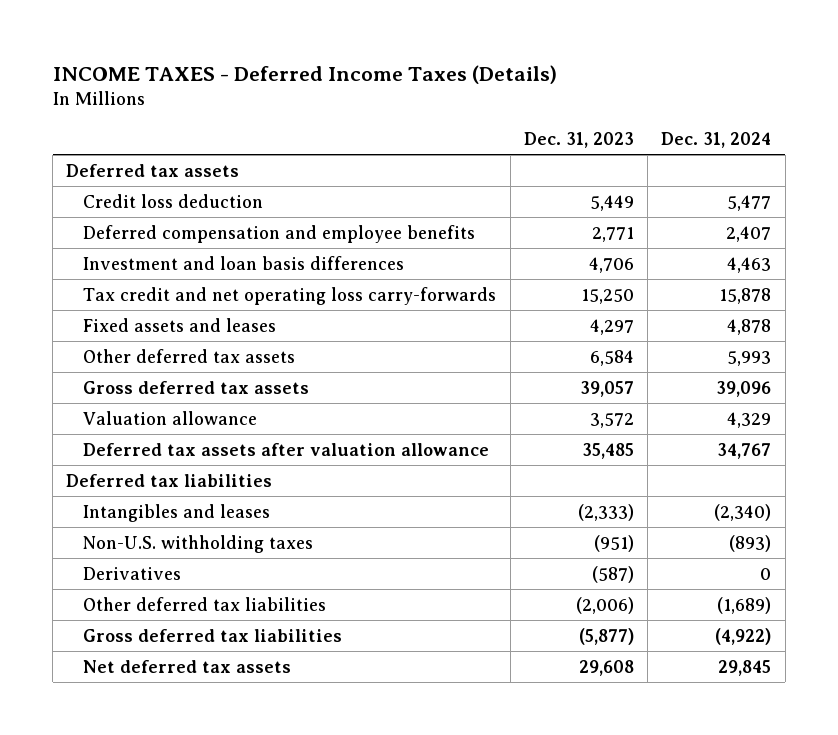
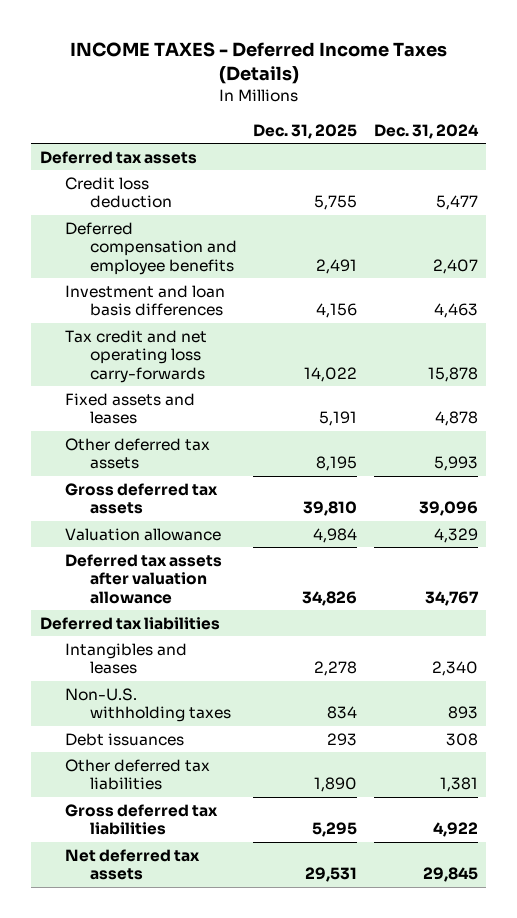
[523,132,634,149] Dec. 31, 2023 -> none
none -> [253,123,358,139] Dec. 31, 2025
[83,566,182,580] Derivatives -> none
[714,503,772,521] (2,340) -> [431,661,478,677] 2,340
[729,534,772,552] (893) -> [447,706,478,720] 893
none -> [64,732,184,746] Debt issuances
[717,596,772,614] (1,689) -> [439,777,478,793] 1,381
[715,627,772,645] (4,922) -> [432,822,478,838] 4,922

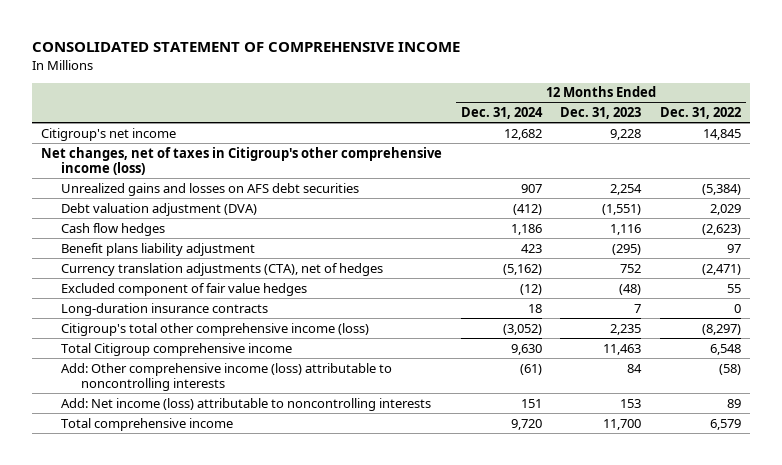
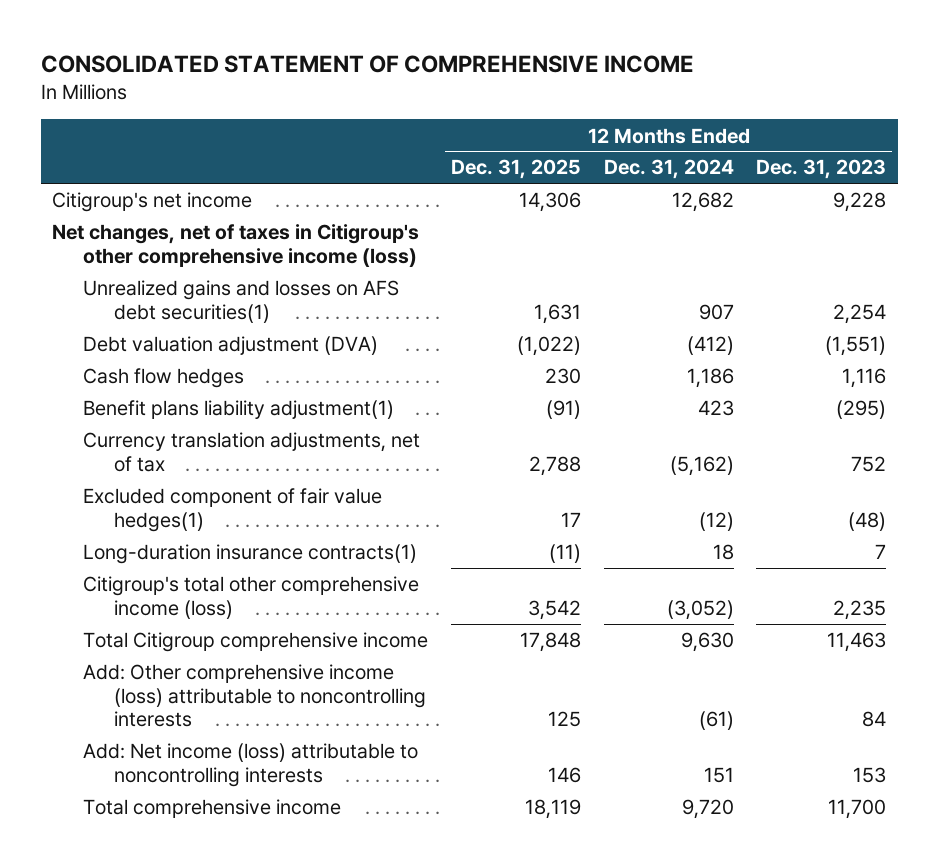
[660,106,742,119] Dec. 31, 2022 -> none
none -> [450,159,581,180] Dec. 31, 2025
[60,182,359,196] Unrealized gains and losses on AFS debt securities -> [83,280,400,323] Unrealized gains and losses on AFS debt securities(1)
[60,242,255,256] Benefit plans liability adjustment -> [83,400,395,420] Benefit plans liability adjustment(1)
[60,262,383,276] Currency translation adjustments (CTA), net of hedges -> [83,432,421,472] Currency translation adjustments, net of tax
[60,282,307,296] Excluded component of fair value hedges -> [83,488,383,532] Excluded component of fair value hedges(1)
[60,302,268,316] Long-duration insurance contracts -> [83,544,418,565] Long-duration insurance contracts(1)

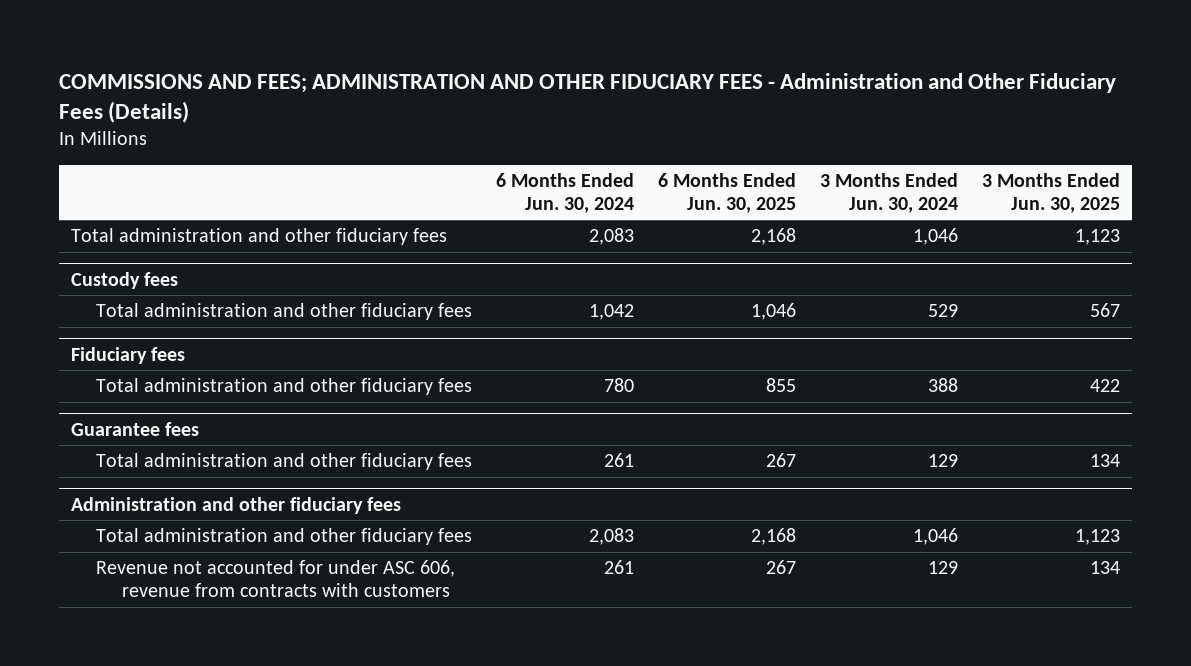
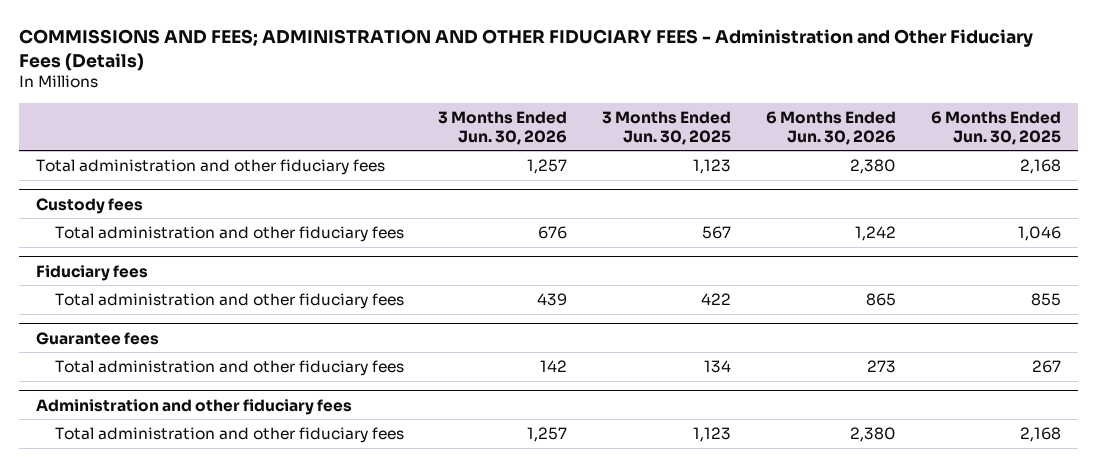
[496,173,635,213] 6 Months Ended Jun. 30, 2024 -> none
[820,173,959,213] 3 Months Ended Jun. 30, 2024 -> none
none -> [438,110,568,145] 3 Months Ended Jun. 30, 2026
none -> [766,110,897,145] 6 Months Ended Jun. 30, 2026
[96,560,456,598] Revenue not accounted for under ASC 606, revenue from contracts with customers -> none

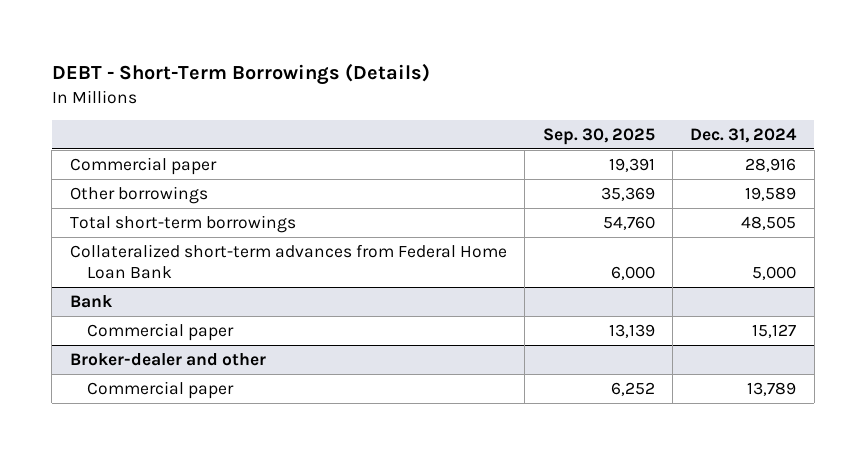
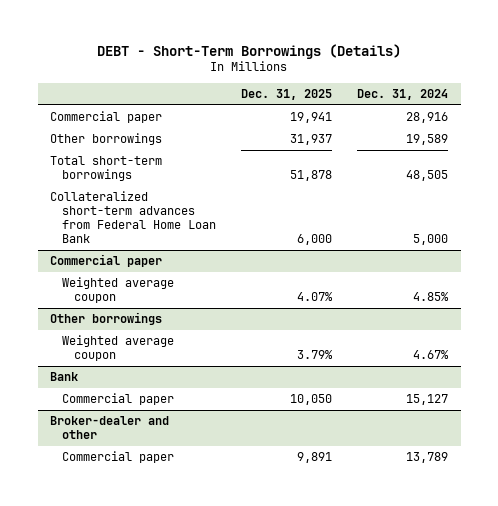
[542,128,655,146] Sep. 30, 2025 -> none
none -> [240,88,332,100] Dec. 31, 2025
none -> [50,254,163,268] Commercial paper
none -> [61,277,174,304] Weighted average coupon
none -> [50,312,163,326] Other borrowings
none -> [61,335,174,362] Weighted average coupon

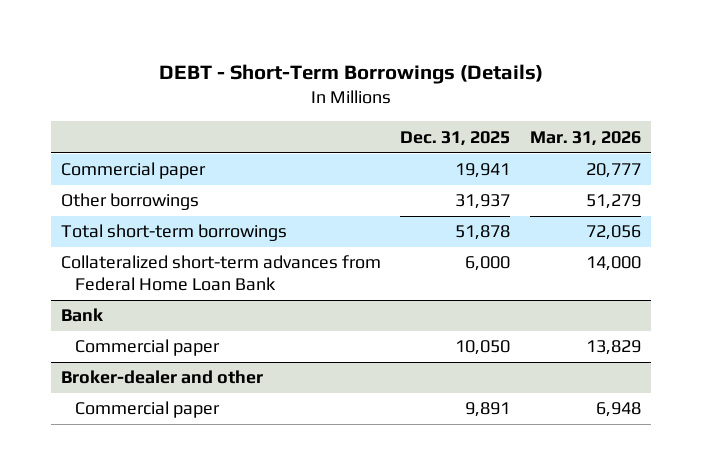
[357,88,449,100] Dec. 31, 2024 -> none
none -> [529,130,641,146] Mar. 31, 2026
[50,254,163,268] Commercial paper -> none
[61,277,174,304] Weighted average coupon -> none
[50,312,163,326] Other borrowings -> none
[61,335,174,362] Weighted average coupon -> none

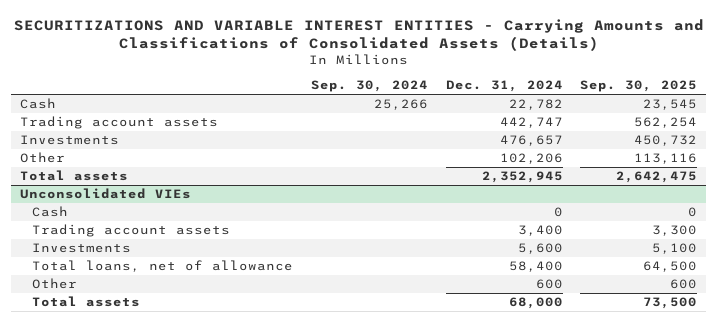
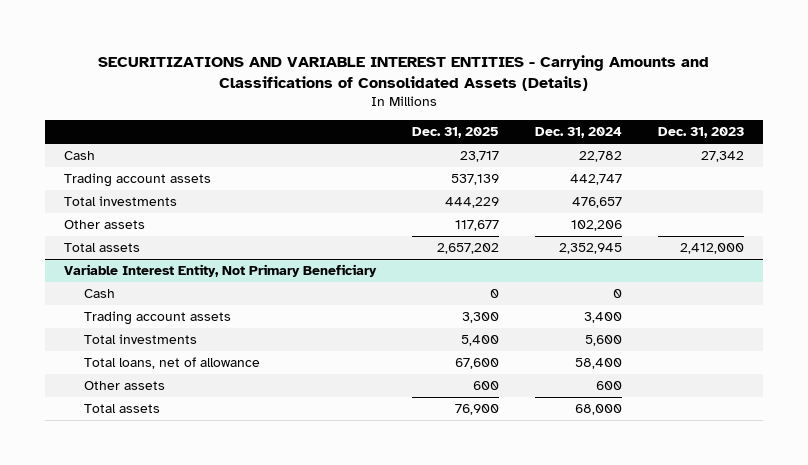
[310,80,428,93] Sep. 30, 2024 -> none
[580,80,698,93] Sep. 30, 2025 -> none
none -> [411,127,499,139] Dec. 31, 2025
none -> [658,127,745,139] Dec. 31, 2023
[20,135,120,146] Investments -> [63,196,177,207] Total investments
[20,152,66,164] Other -> [63,220,145,230] Other assets
[20,188,192,200] Unconsolidated VIEs -> [63,264,377,278] Variable Interest Entity, Not Primary Beneficiary
[32,243,132,254] Investments -> [83,334,197,345] Total investments
[32,278,78,290] Other -> [83,381,165,391] Other assets

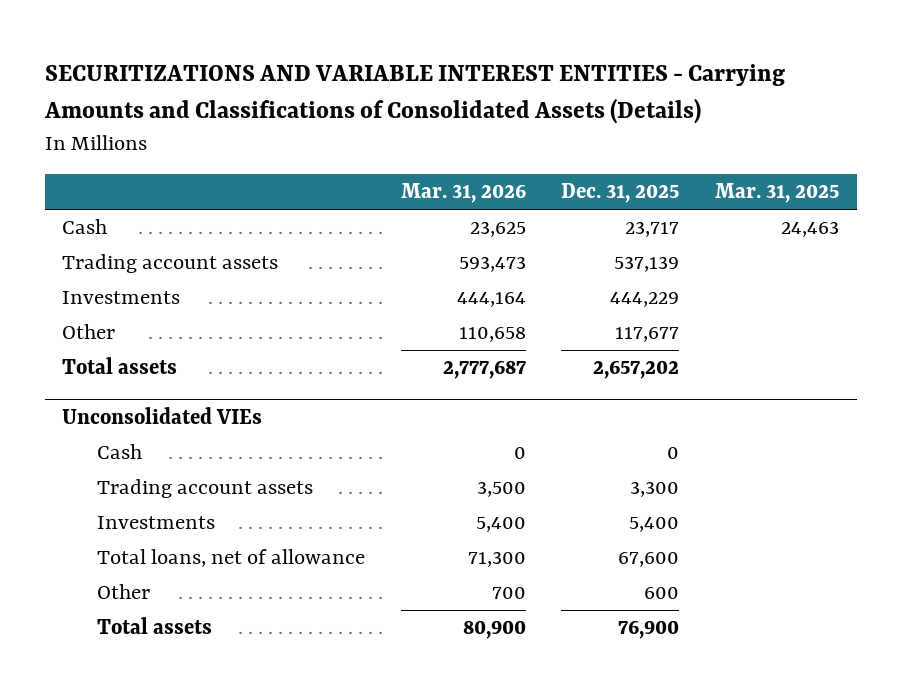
[535,127,623,139] Dec. 31, 2024 -> none
[658,127,745,139] Dec. 31, 2023 -> none
none -> [400,183,526,204] Mar. 31, 2026
none -> [714,183,839,204] Mar. 31, 2025
[63,196,177,207] Total investments -> [62,291,181,305] Investments
[63,220,145,230] Other assets -> [62,324,116,340] Other
[63,264,377,278] Variable Interest Entity, Not Primary Beneficiary -> [62,406,263,424] Unconsolidated VIEs
[83,334,197,345] Total investments -> [97,516,216,530] Investments
[83,381,165,391] Other assets -> [97,584,151,600] Other

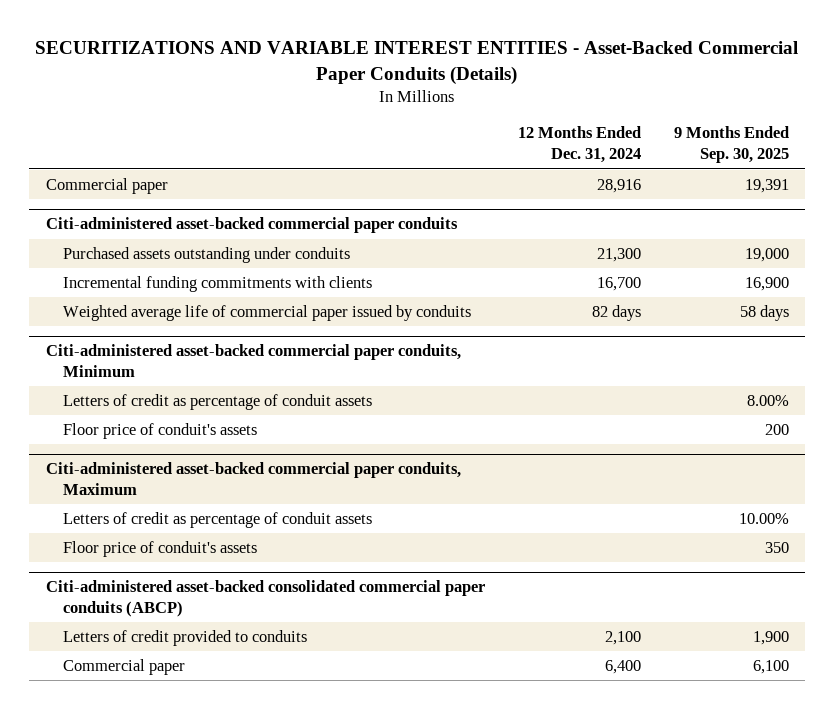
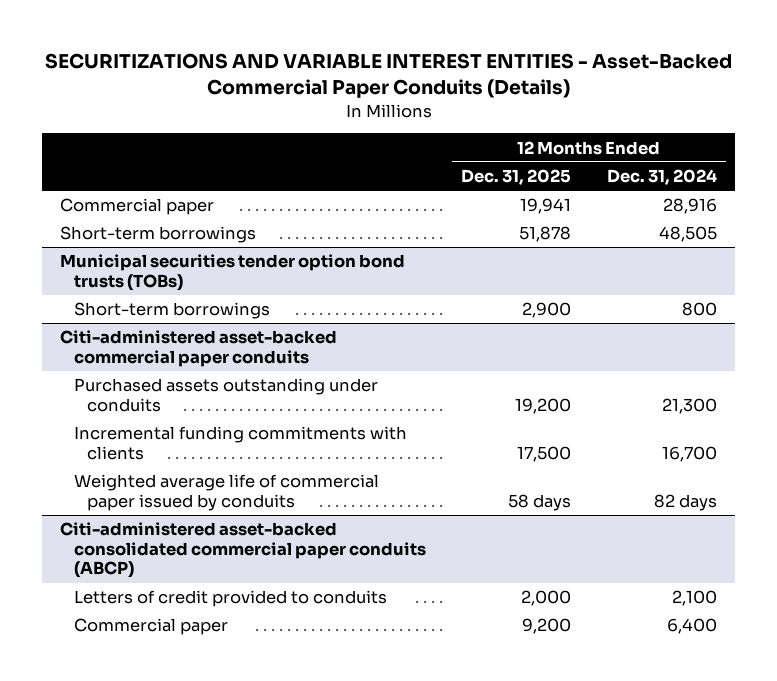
[673,126,789,164] 9 Months Ended Sep. 30, 2025 -> none
none -> [461,169,572,186] Dec. 31, 2025
none -> [60,226,257,244] Short-term borrowings
none -> [60,254,406,291] Municipal securities tender option bond trusts (TOBs)
none -> [73,302,270,320] Short-term borrowings
[45,344,461,378] Citi-administered asset-backed commercial paper conduits, Minimum -> none
[62,393,372,410] Letters of credit as percentage of conduit assets -> none
[62,422,257,439] Floor price of conduit's assets -> none
[45,462,461,496] Citi-administered asset-backed commercial paper conduits, Maximum -> none
[62,511,372,528] Letters of credit as percentage of conduit assets -> none
[62,540,257,557] Floor price of conduit's assets -> none

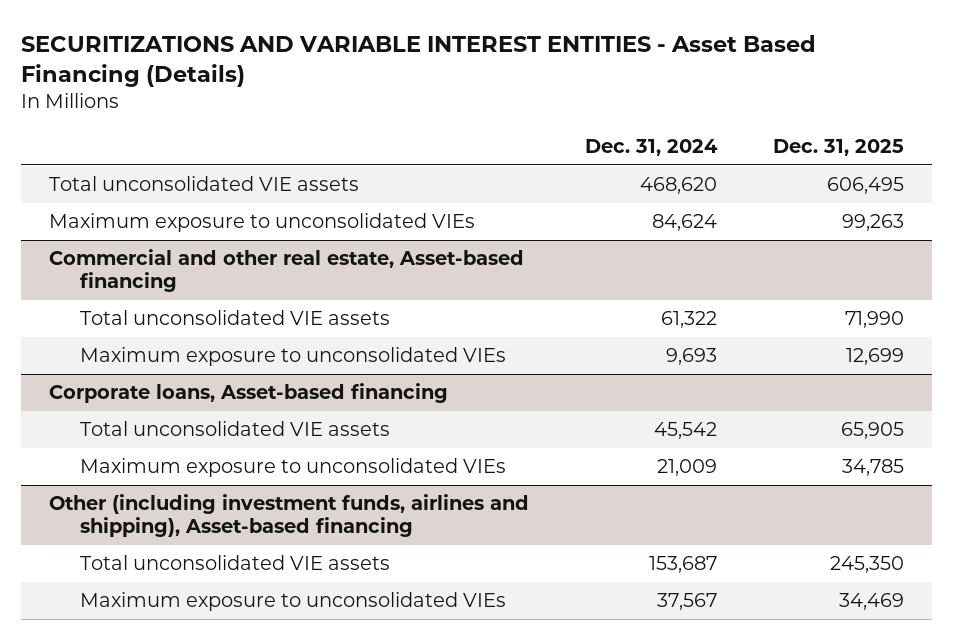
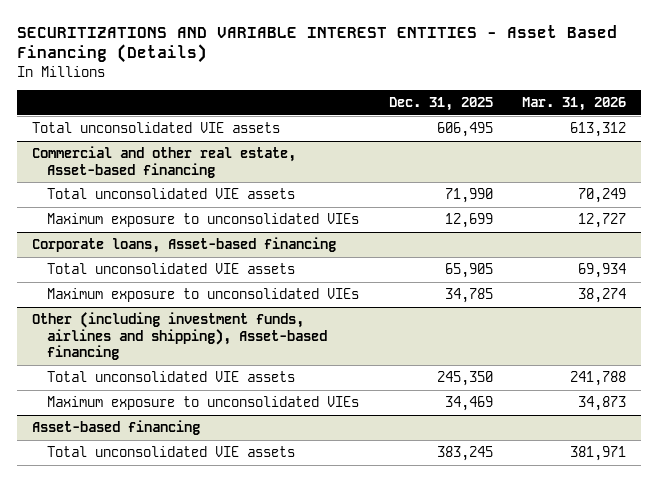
[584,139,718,157] Dec. 31, 2024 -> none
none -> [522,96,627,111] Mar. 31, 2026
[49,213,476,233] Maximum exposure to unconsolidated VIEs -> none
none -> [31,420,200,436] Asset-based financing
none -> [47,446,296,458] Total unconsolidated VIE assets

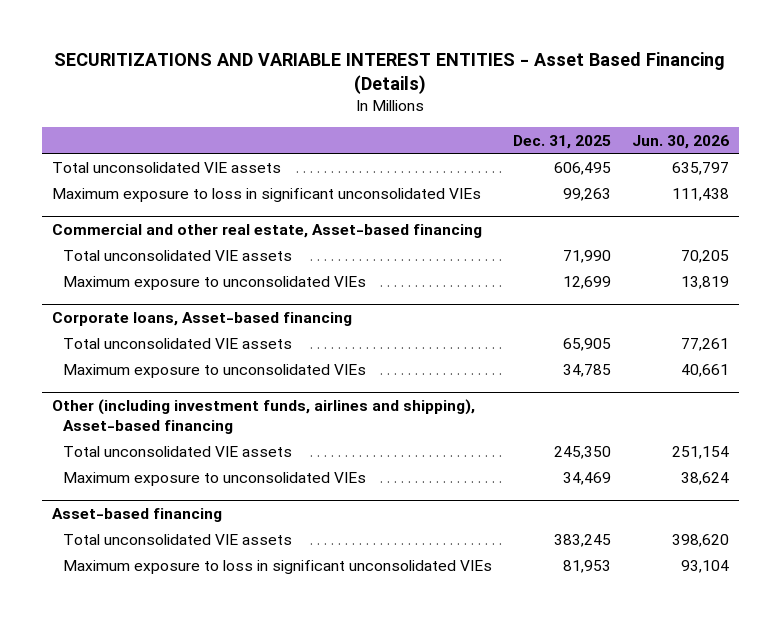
[522,96,627,111] Mar. 31, 2026 -> none
none -> [631,134,729,149] Jun. 30, 2026
none -> [51,187,481,202] Maximum exposure to loss in significant unconsolidated VIEs
none -> [63,559,493,574] Maximum exposure to loss in significant unconsolidated VIEs

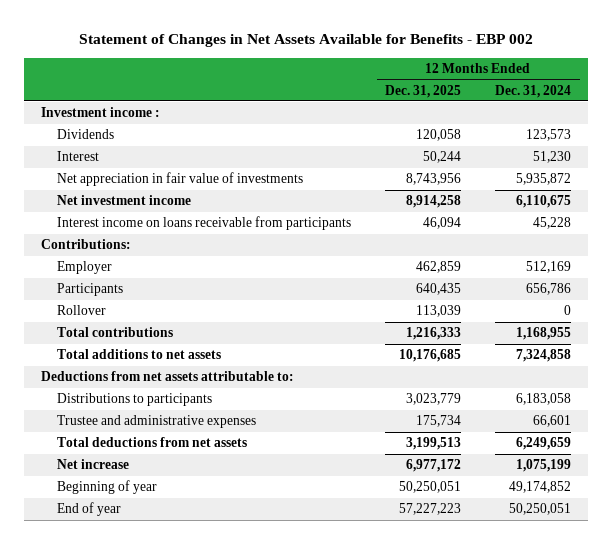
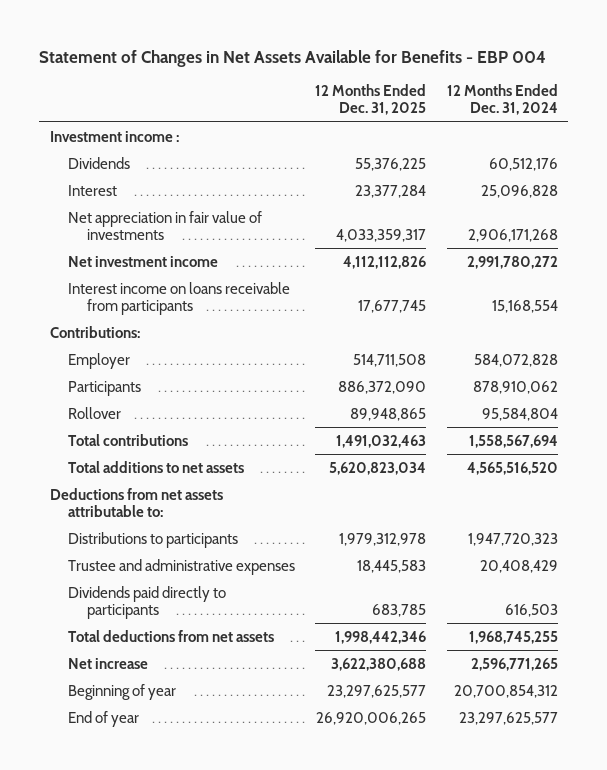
[79,34,534,48] Statement of Changes in Net Assets Available for Benefits - EBP 002 -> [39,49,547,67] Statement of Changes in Net Assets Available for Benefits - EBP 004
[416,129,462,142] 120,058 -> [355,157,427,171] 55,376,225
[526,129,572,142] 123,573 -> [488,157,558,171] 60,512,176
[423,151,462,164] 50,244 -> [355,184,427,198] 23,377,284
[533,151,572,164] 51,230 -> [480,184,558,198] 25,096,828
[406,173,462,186] 8,743,956 -> [336,228,427,242] 4,033,359,317
[516,173,572,186] 5,935,872 -> [467,228,558,242] 2,906,171,268
[406,195,462,209] 8,914,258 -> [343,255,427,269] 4,112,112,826
[516,195,572,209] 6,110,675 -> [466,255,558,269] 2,991,780,272
[423,217,462,230] 46,094 -> [358,299,427,313] 17,677,745
[533,217,572,230] 45,228 -> [491,299,558,313] 15,168,554
[416,261,462,274] 462,859 -> [353,353,427,367] 514,711,508
[526,261,572,274] 512,169 -> [473,353,558,367] 584,072,828
[416,283,462,296] 640,435 -> [338,380,427,394] 886,372,090
[526,283,572,296] 656,786 -> [472,380,558,394] 878,910,062
[416,305,462,318] 113,039 -> [350,407,427,421] 89,948,865
[564,305,572,316] 0 -> [481,407,558,421] 95,584,804
[406,327,462,341] 1,216,333 -> [336,434,427,448] 1,491,032,463
[516,327,572,341] 1,168,955 -> [468,434,558,448] 1,558,567,694
[399,349,462,363] 10,176,685 -> [329,461,427,475] 5,620,823,034
[516,349,572,363] 7,324,858 -> [466,461,558,475] 4,565,516,520
[406,393,462,406] 3,023,779 -> [339,532,427,546] 1,979,312,978
[516,393,572,406] 6,183,058 -> [467,532,558,546] 1,947,720,323
[416,415,462,428] 175,734 -> [357,559,427,573] 18,445,583
[533,415,572,428] 66,601 -> [479,559,558,573] 20,408,429
none -> [68,585,227,619] Dividends paid directly to participants
[406,437,462,451] 3,199,513 -> [335,630,427,644] 1,998,442,346
[516,437,572,451] 6,249,659 -> [468,630,558,644] 1,968,745,255
[406,459,462,473] 6,977,172 -> [331,657,427,671] 3,622,380,688
[516,459,572,473] 1,075,199 -> [470,657,558,671] 2,596,771,265
[399,481,462,494] 50,250,051 -> [327,684,427,698] 23,297,625,577
[509,481,572,494] 49,174,852 -> [453,684,558,698] 20,700,854,312
[399,503,462,516] 57,227,223 -> [316,711,427,725] 26,920,006,265
[509,503,572,516] 50,250,051 -> [458,711,558,725] 23,297,625,577

